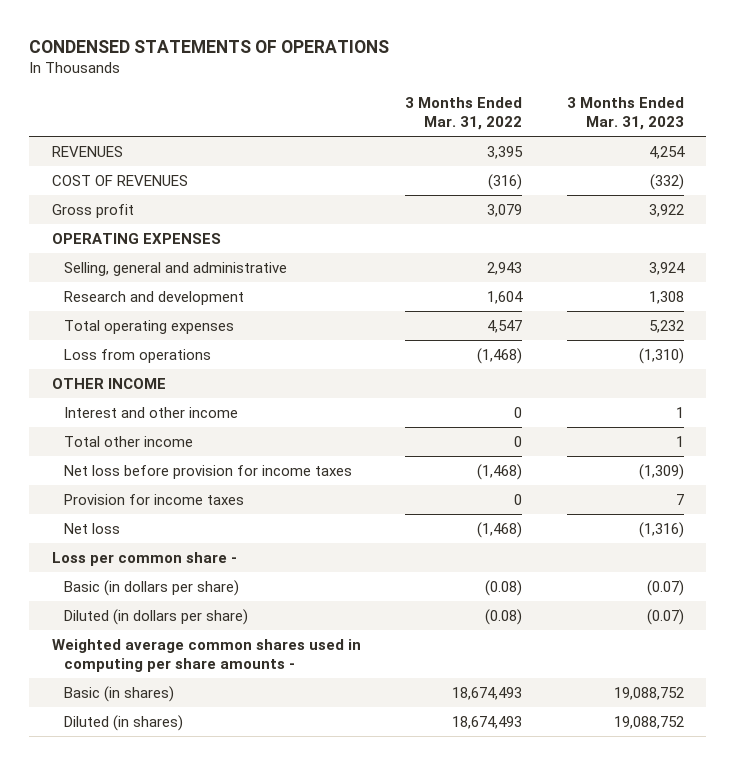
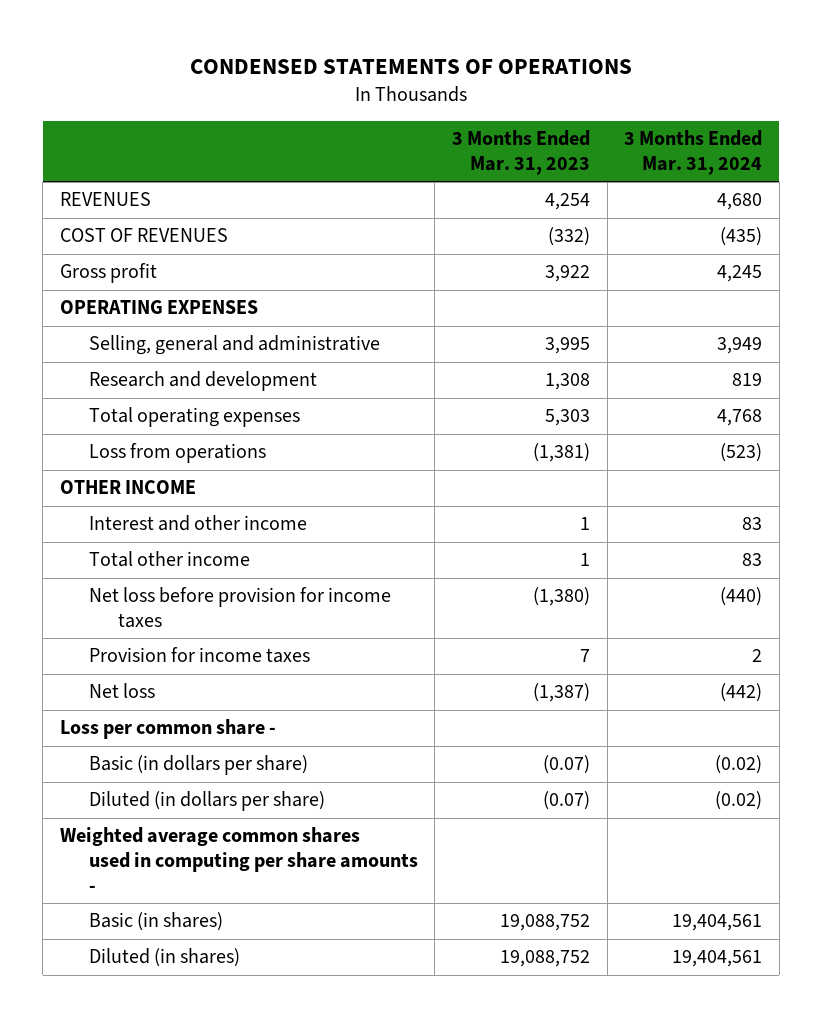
[405,97,523,131] 3 Months Ended Mar. 31, 2022 -> none
none -> [624,130,763,175] 3 Months Ended Mar. 31, 2024
[648,261,685,275] 3,924 -> [545,337,591,355] 3,995
[648,319,684,333] 5,232 -> [545,409,591,427] 5,303
[638,347,684,364] (1,310) -> [533,443,591,463] (1,381)
[638,463,684,480] (1,309) -> [533,587,591,607] (1,380)
[638,521,684,538] (1,316) -> [533,683,591,703] (1,387)

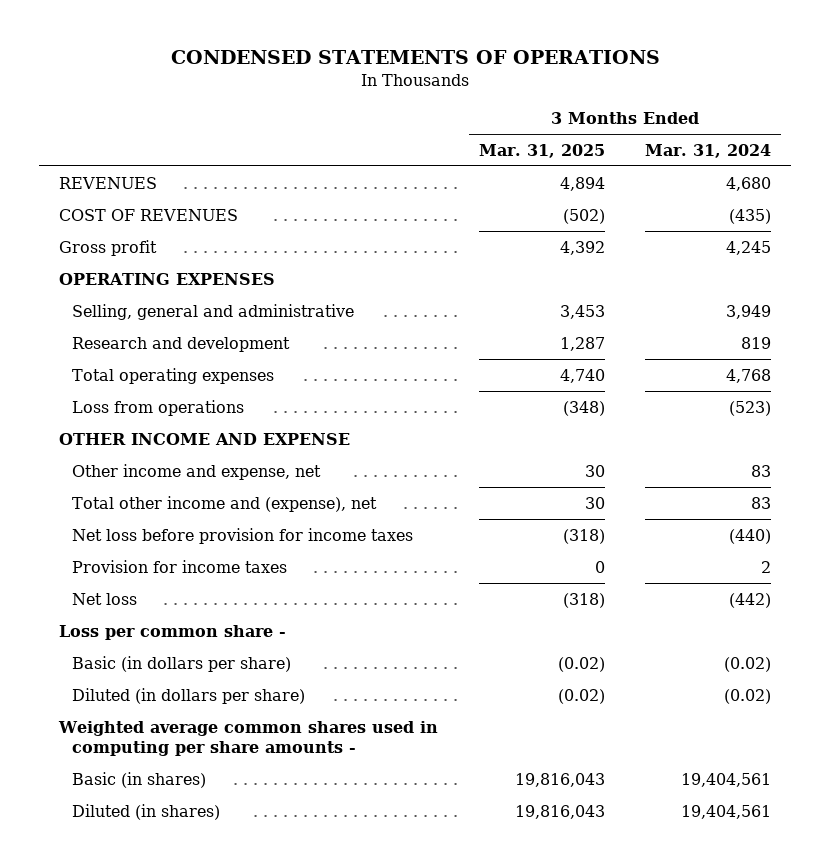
[452,130,591,175] 3 Months Ended Mar. 31, 2023 -> none
none -> [478,143,605,158] Mar. 31, 2025
[59,480,196,495] OTHER INCOME -> [59,432,351,445] OTHER INCOME AND EXPENSE
[88,515,307,532] Interest and other income -> [71,463,321,480] Other income and expense, net
[88,551,250,568] Total other income -> [71,495,377,512] Total other income and (expense), net

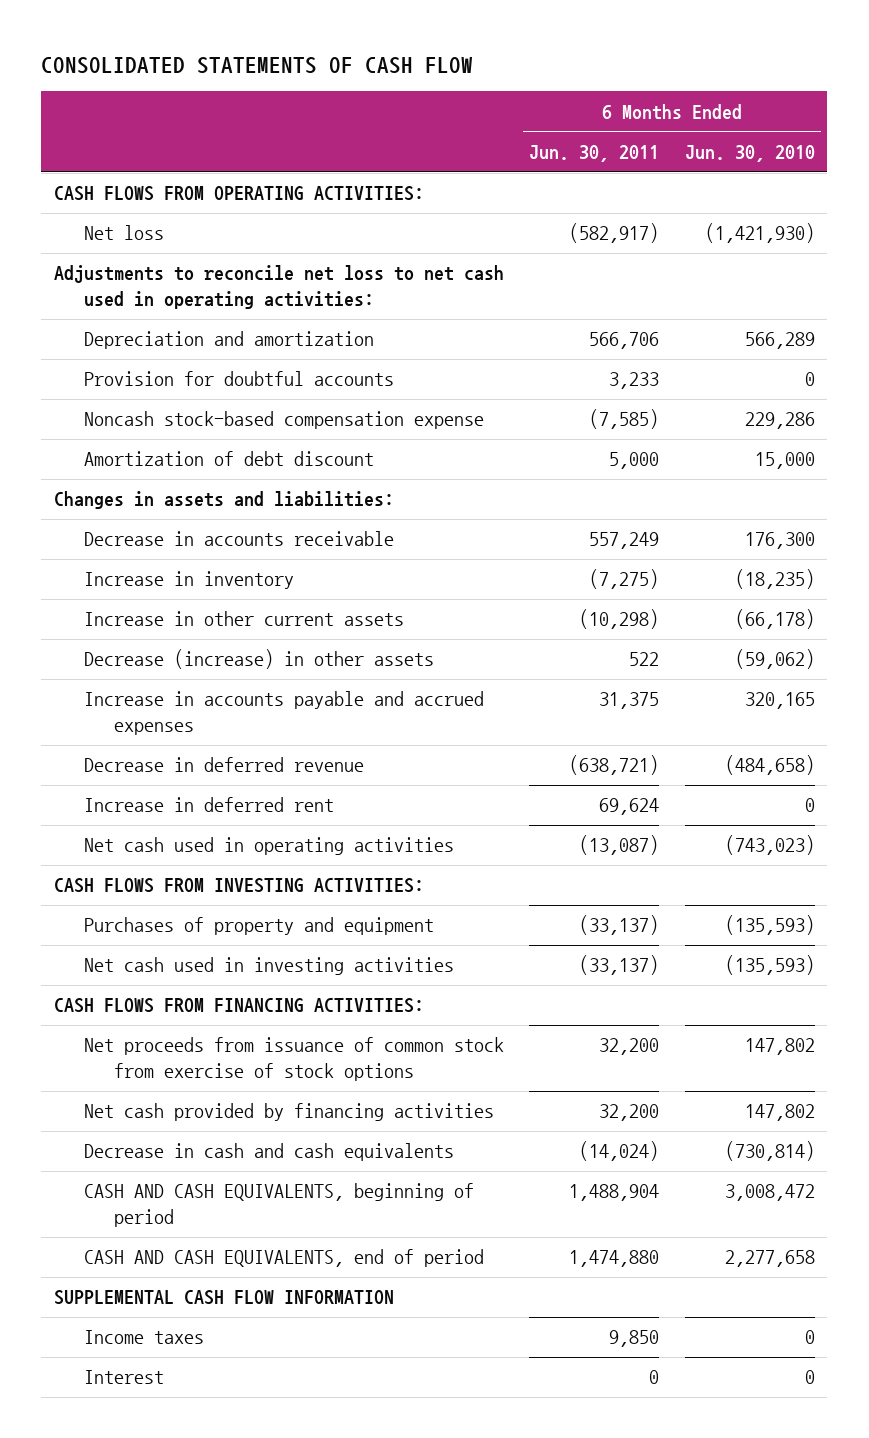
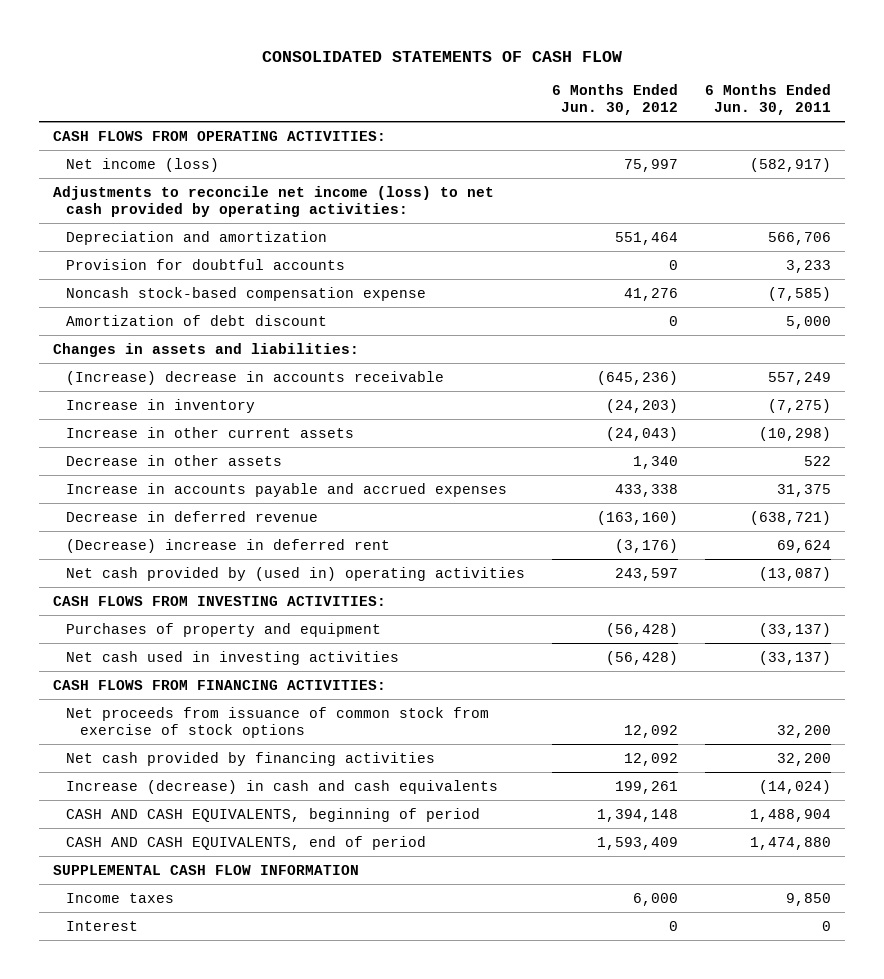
[684,144,815,162] Jun. 30, 2010 -> none
none -> [552,84,679,115] 6 Months Ended Jun. 30, 2012
[83,225,164,241] Net loss -> [66,157,220,172] Net income (loss)
[53,265,504,309] Adjustments to reconcile net loss to net cash used in operating activities: -> [52,185,494,217] Adjustments to reconcile net income (loss) to net cash provided by operating activities:
[83,531,394,547] Decrease in accounts receivable -> [66,370,445,385] (Increase) decrease in accounts receivable
[83,649,434,670] Decrease (increase) in other assets -> [66,454,283,466] Decrease in other assets
[83,797,334,813] Increase in deferred rent -> [66,538,391,553] (Decrease) increase in deferred rent
[83,837,454,856] Net cash used in operating activities -> [66,566,526,581] Net cash provided by (used in) operating activities
[83,1143,454,1162] Decrease in cash and cash equivalents -> [66,779,499,794] Increase (decrease) in cash and cash equivalents

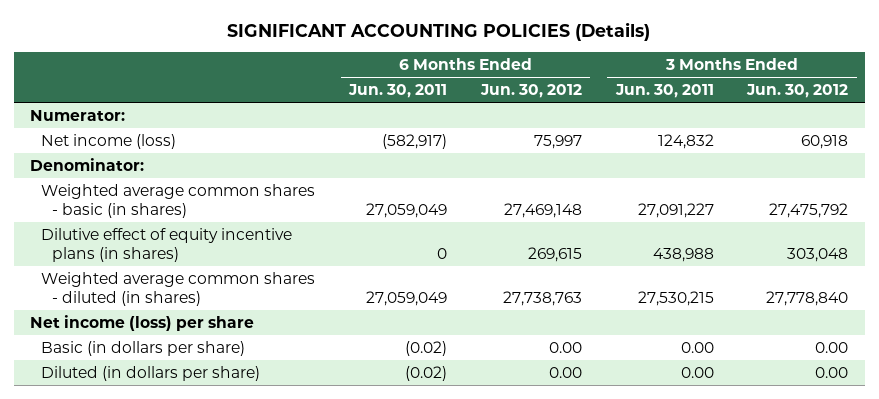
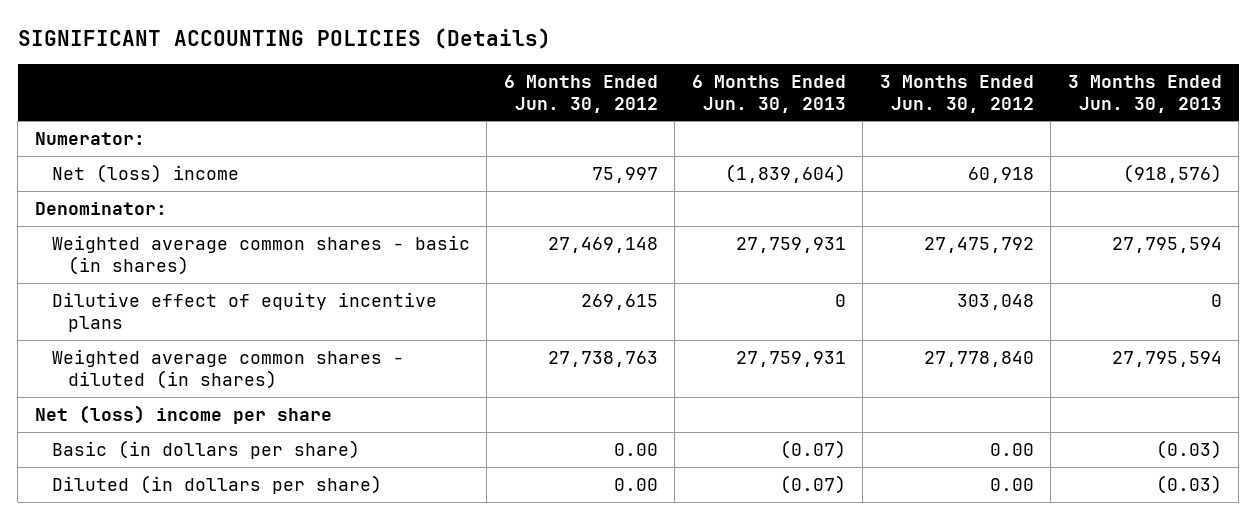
[348,84,448,99] Jun. 30, 2011 -> none
[614,84,714,99] Jun. 30, 2011 -> none
none -> [691,74,846,113] 6 Months Ended Jun. 30, 2013
none -> [1067,74,1222,113] 3 Months Ended Jun. 30, 2013
[41,133,177,149] Net income (loss) -> [51,163,239,183] Net (loss) income
[41,227,293,263] Dilutive effect of equity incentive plans (in shares) -> [51,291,437,332] Dilutive effect of equity incentive plans
[30,314,255,331] Net income (loss) per share -> [34,404,332,424] Net (loss) income per share

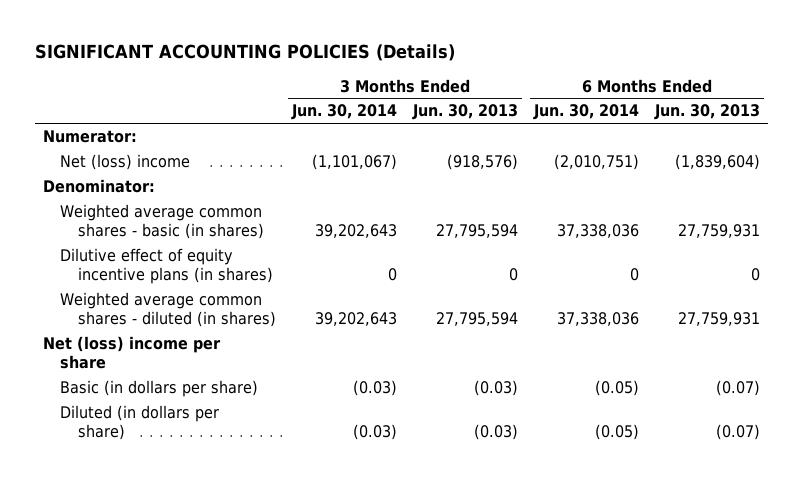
[503,74,658,113] 6 Months Ended Jun. 30, 2012 -> none
[879,74,1034,113] 3 Months Ended Jun. 30, 2012 -> none
none -> [290,104,397,121] Jun. 30, 2014
none -> [532,104,639,121] Jun. 30, 2014
[51,291,437,332] Dilutive effect of equity incentive plans -> [60,247,273,285] Dilutive effect of equity incentive plans (in shares)

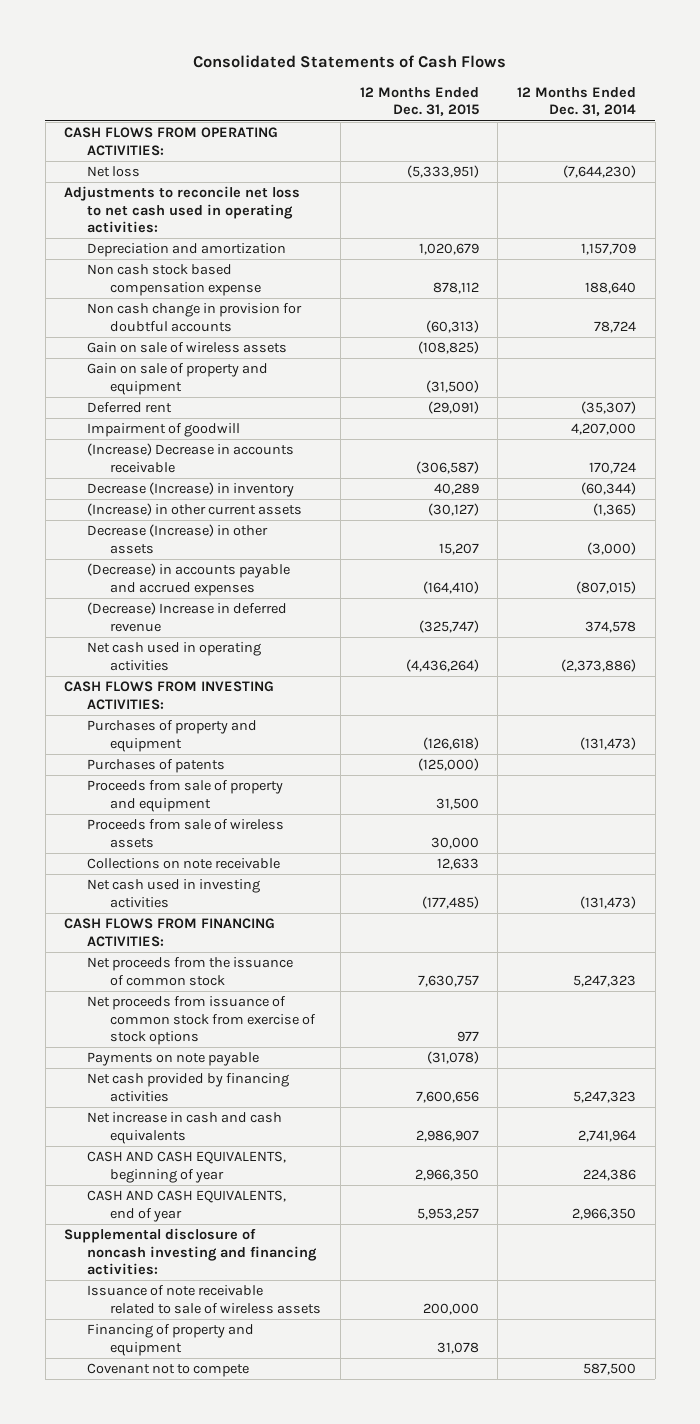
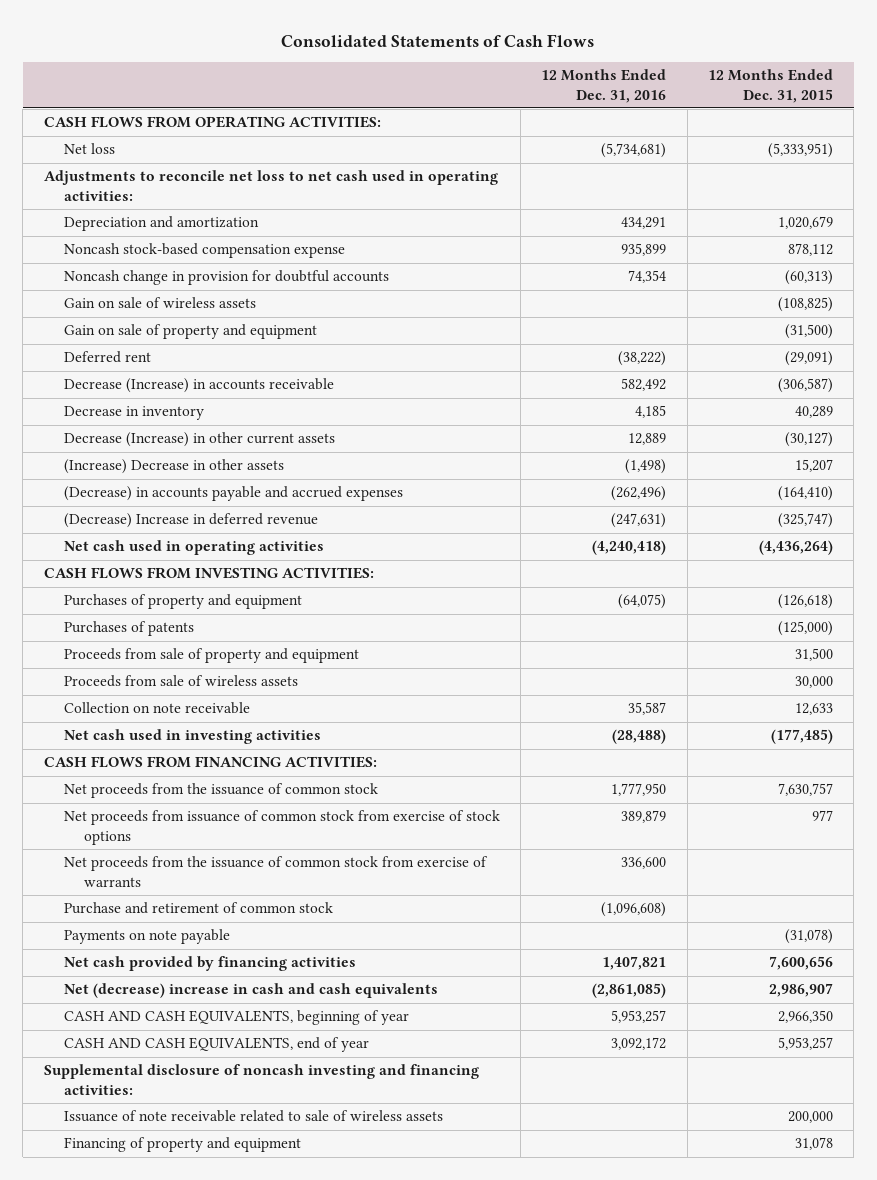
[516,86,636,117] 12 Months Ended Dec. 31, 2014 -> none
none -> [541,69,667,103] 12 Months Ended Dec. 31, 2016
[87,264,262,296] Non cash stock based compensation expense -> [63,243,345,259] Noncash stock-based compensation expense
[87,303,303,332] Non cash change in provision for doubtful accounts -> [63,270,389,286] Noncash change in provision for doubtful accounts
[87,423,241,438] Impairment of goodwill -> none
[87,443,295,473] (Increase) Decrease in accounts receivable -> [63,378,334,394] Decrease (Increase) in accounts receivable
[87,482,295,498] Decrease (Increase) in inventory -> [63,406,204,421] Decrease in inventory
[87,503,303,517] (Increase) in other current assets -> [63,432,335,448] Decrease (Increase) in other current assets
[87,524,269,554] Decrease (Increase) in other assets -> [63,459,284,475] (Increase) Decrease in other assets
[87,858,281,870] Collections on note receivable -> [63,702,250,715] Collection on note receivable
none -> [63,856,488,887] Net proceeds from the issuance of common stock from exercise of warrants
none -> [63,902,333,915] Purchase and retirement of common stock
[87,1112,283,1144] Net increase in cash and cash equivalents -> [63,983,438,999] Net (decrease) increase in cash and cash equivalents
[87,1363,250,1378] Covenant not to compete -> none

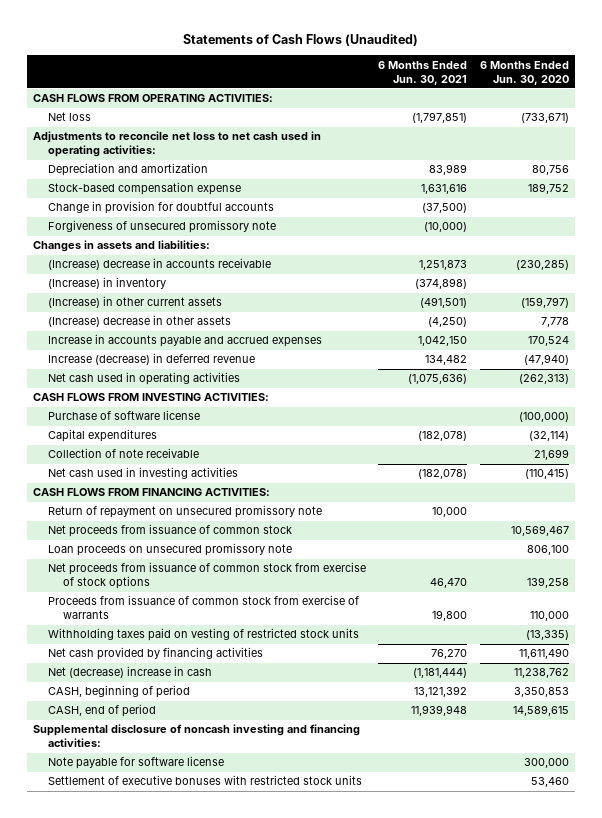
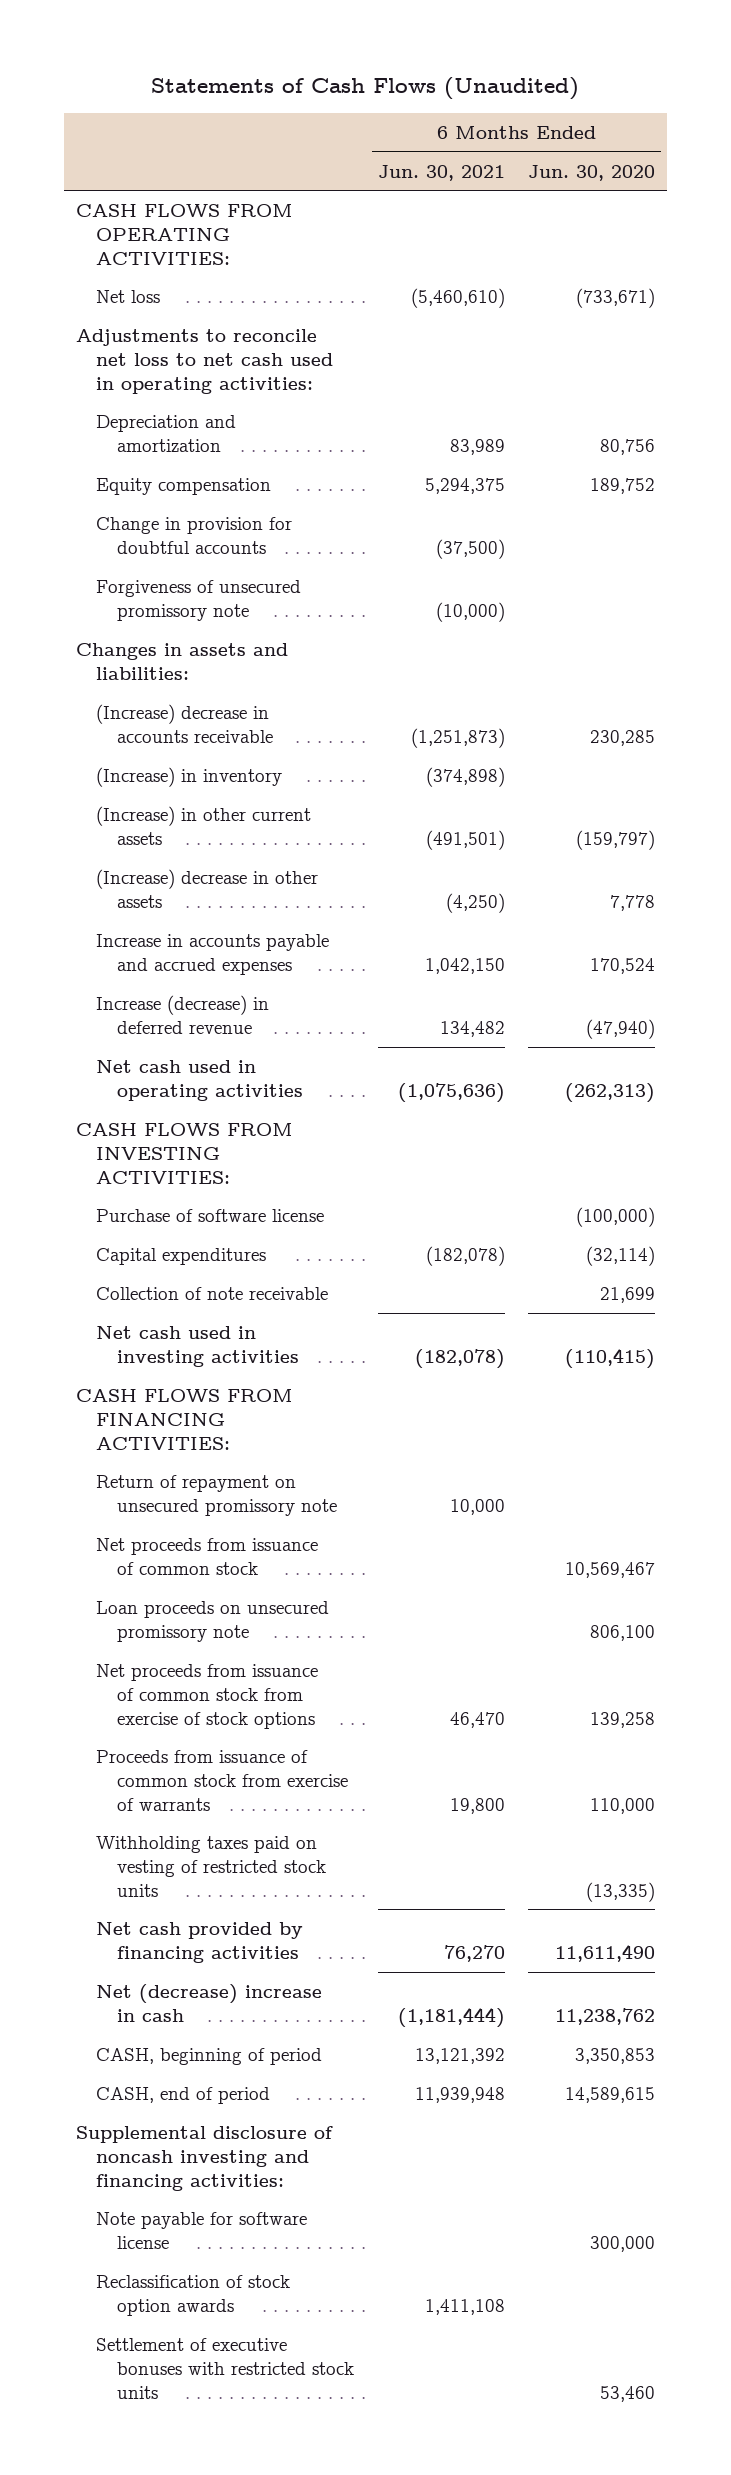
[412,112,468,124] (1,797,851) -> [410,288,505,309] (5,460,610)
[47,182,241,196] Stock-based compensation expense -> [96,478,272,496] Equity compensation
[421,184,468,195] 1,631,616 -> [424,478,505,495] 5,294,375
[419,260,468,271] 1,251,873 -> [410,727,505,748] (1,251,873)
[516,260,570,271] (230,285) -> [590,729,656,746] 230,285
none -> [96,2275,291,2316] Reclassification of stock option awards

